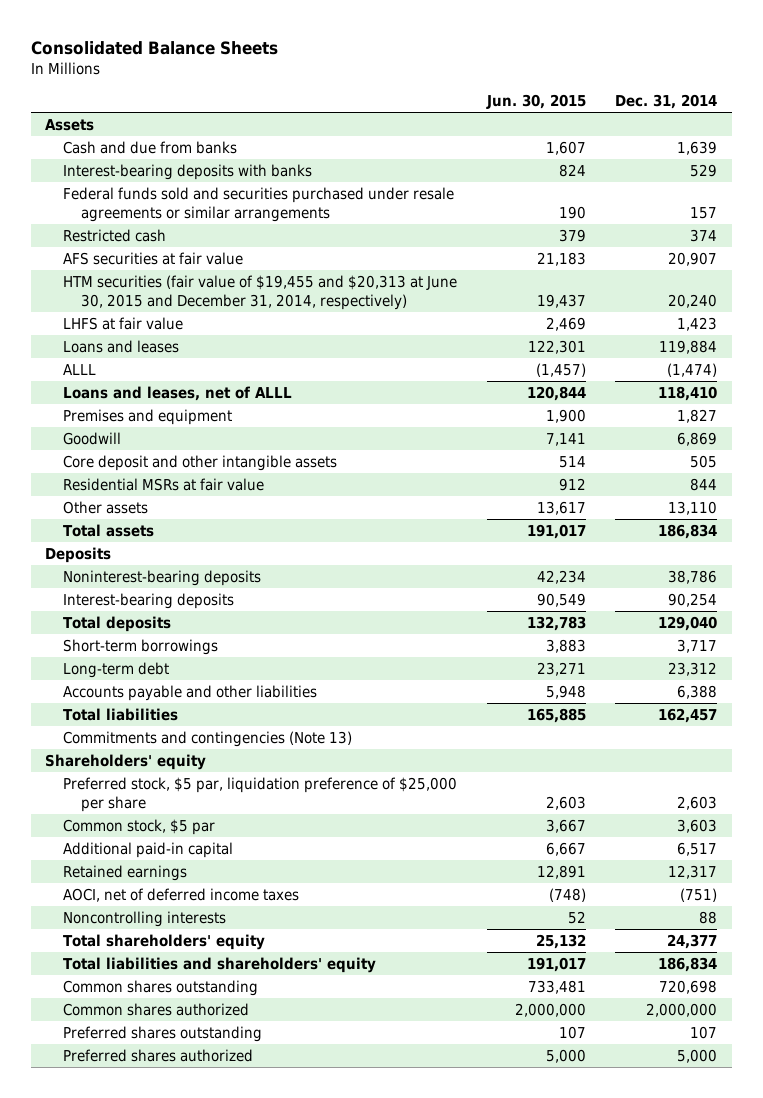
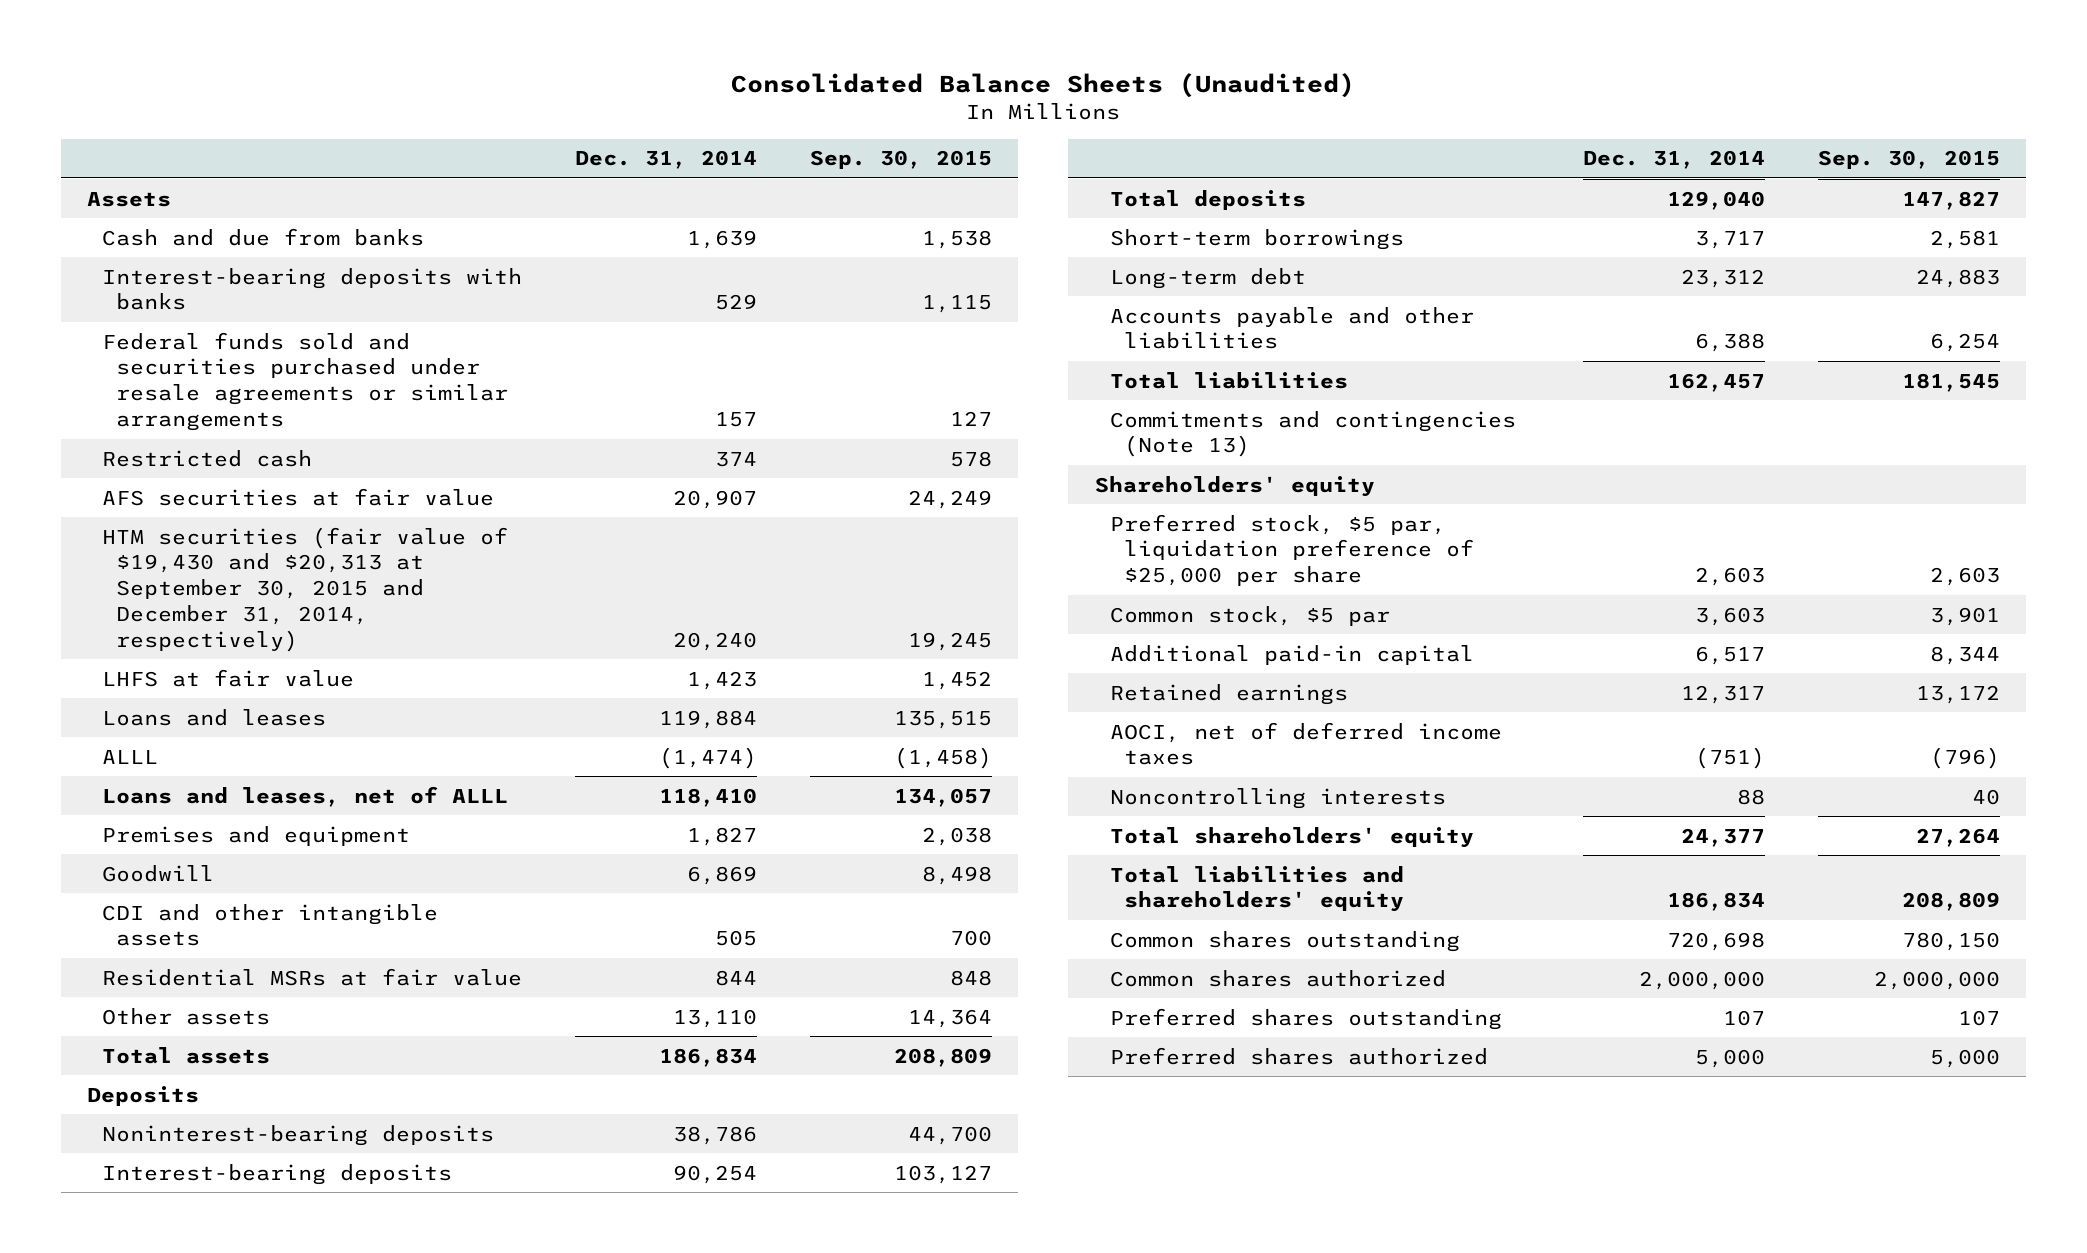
[30,40,278,55] Consolidated Balance Sheets -> [731,72,1356,98] Consolidated Balance Sheets (Unaudited)
[485,94,586,110] Jun. 30, 2015 -> none
none -> [809,150,992,170] Sep. 30, 2015
[63,275,458,311] HTM securities (fair value of $19,455 and $20,313 at June 30, 2015 and December 31, 2014, respectively) -> [101,526,508,652] HTM securities (fair value of $19,430 and $20,313 at September 30, 2015 and December 31, 2014, respectively)
[63,455,338,472] Core deposit and other intangible assets -> [101,903,438,947] CDI and other intangible assets

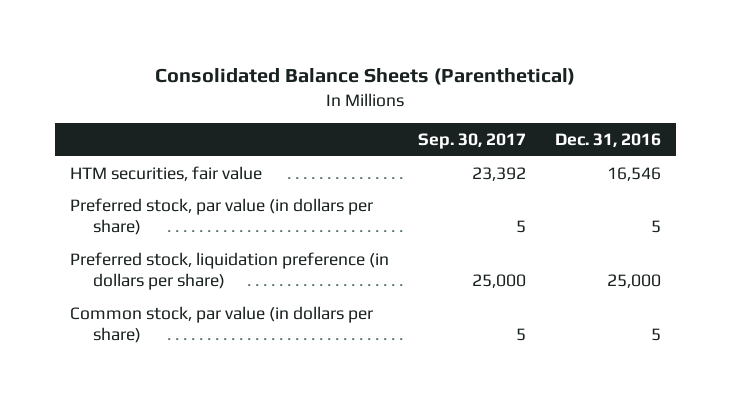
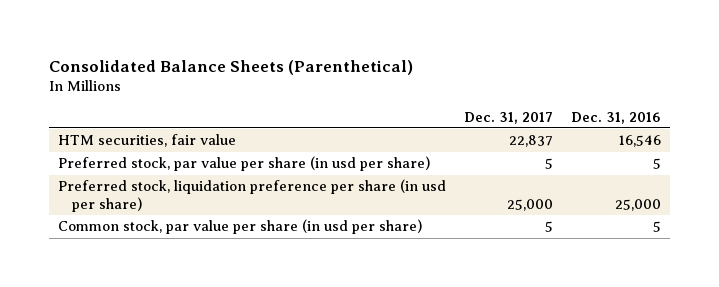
[417,133,526,150] Sep. 30, 2017 -> none
none -> [464,111,554,124] Dec. 31, 2017
[69,197,373,236] Preferred stock, par value (in dollars per share) -> [58,156,431,172] Preferred stock, par value per share (in usd per share)
[69,251,389,291] Preferred stock, liquidation preference (in dollars per share) -> [58,179,447,212] Preferred stock, liquidation preference per share (in usd per share)
[69,305,373,344] Common stock, par value (in dollars per share) -> [58,219,423,235] Common stock, par value per share (in usd per share)

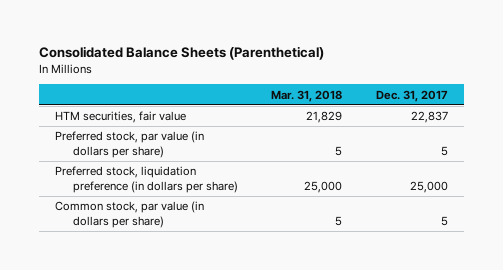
[571,111,662,124] Dec. 31, 2016 -> none
none -> [271,89,343,102] Mar. 31, 2018
[58,156,431,172] Preferred stock, par value per share (in usd per share) -> [55,131,205,158] Preferred stock, par value (in dollars per share)
[58,179,447,212] Preferred stock, liquidation preference per share (in usd per share) -> [55,166,239,193] Preferred stock, liquidation preference (in dollars per share)
[58,219,423,235] Common stock, par value per share (in usd per share) -> [55,201,205,228] Common stock, par value (in dollars per share)

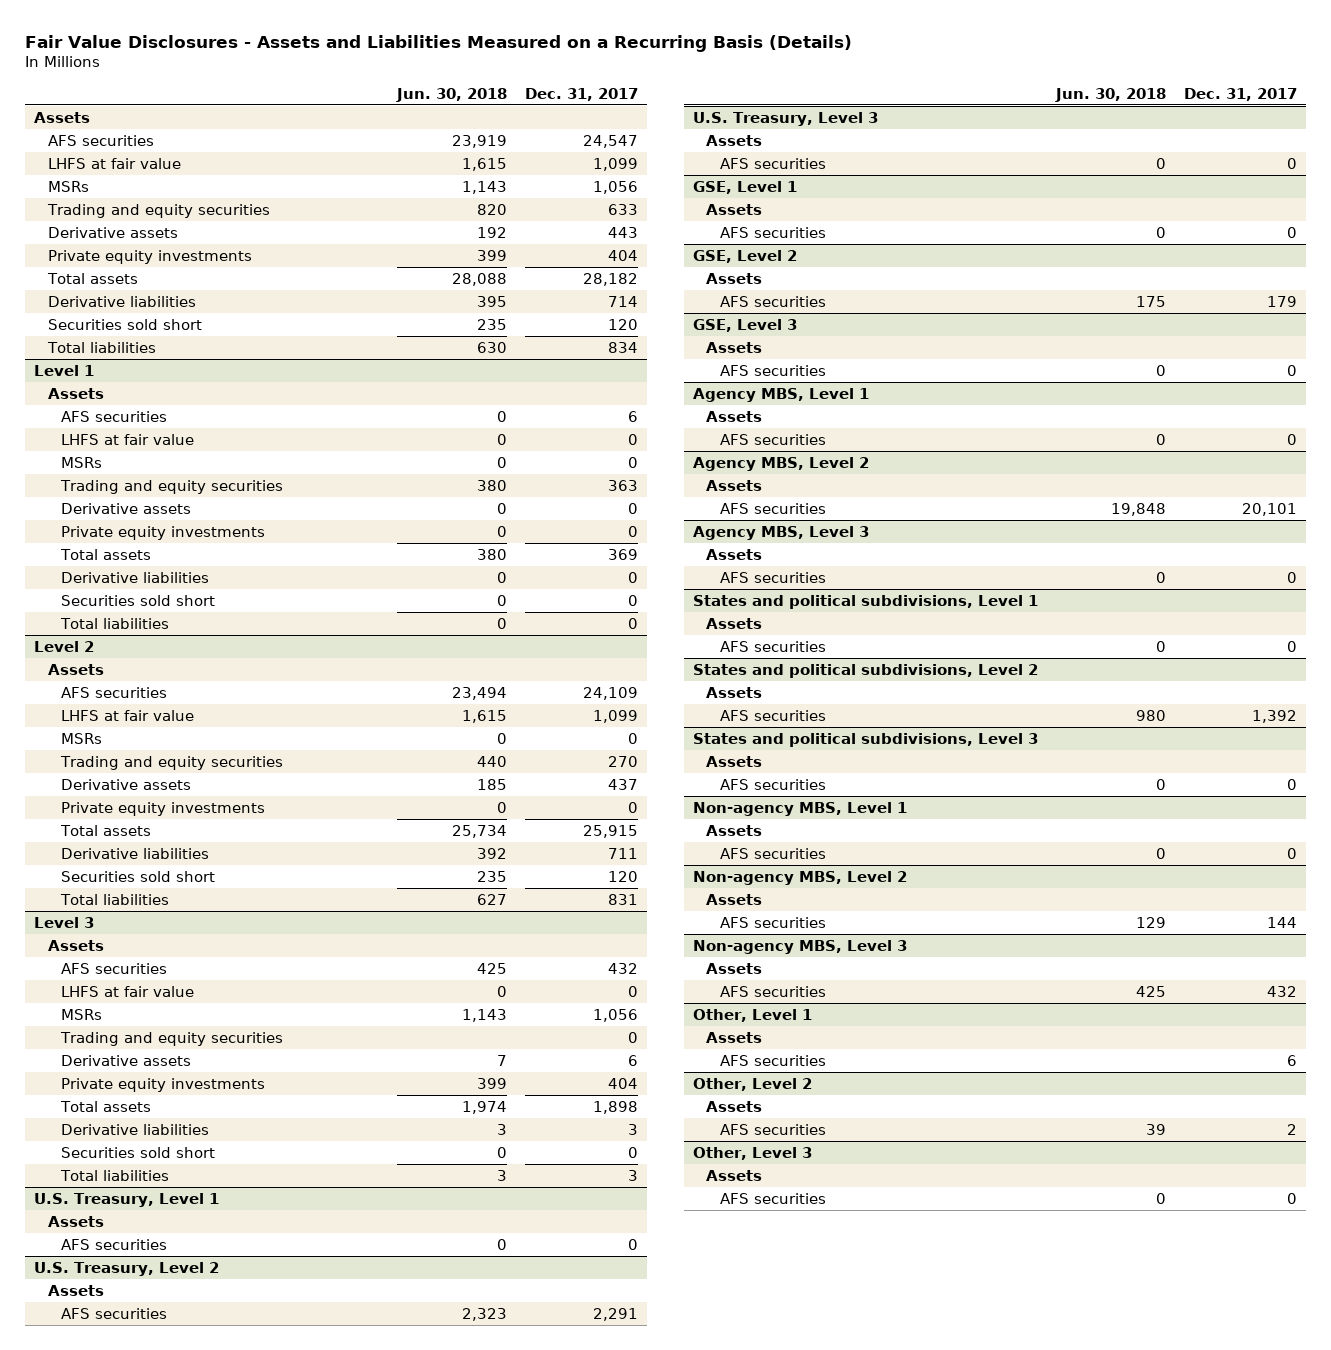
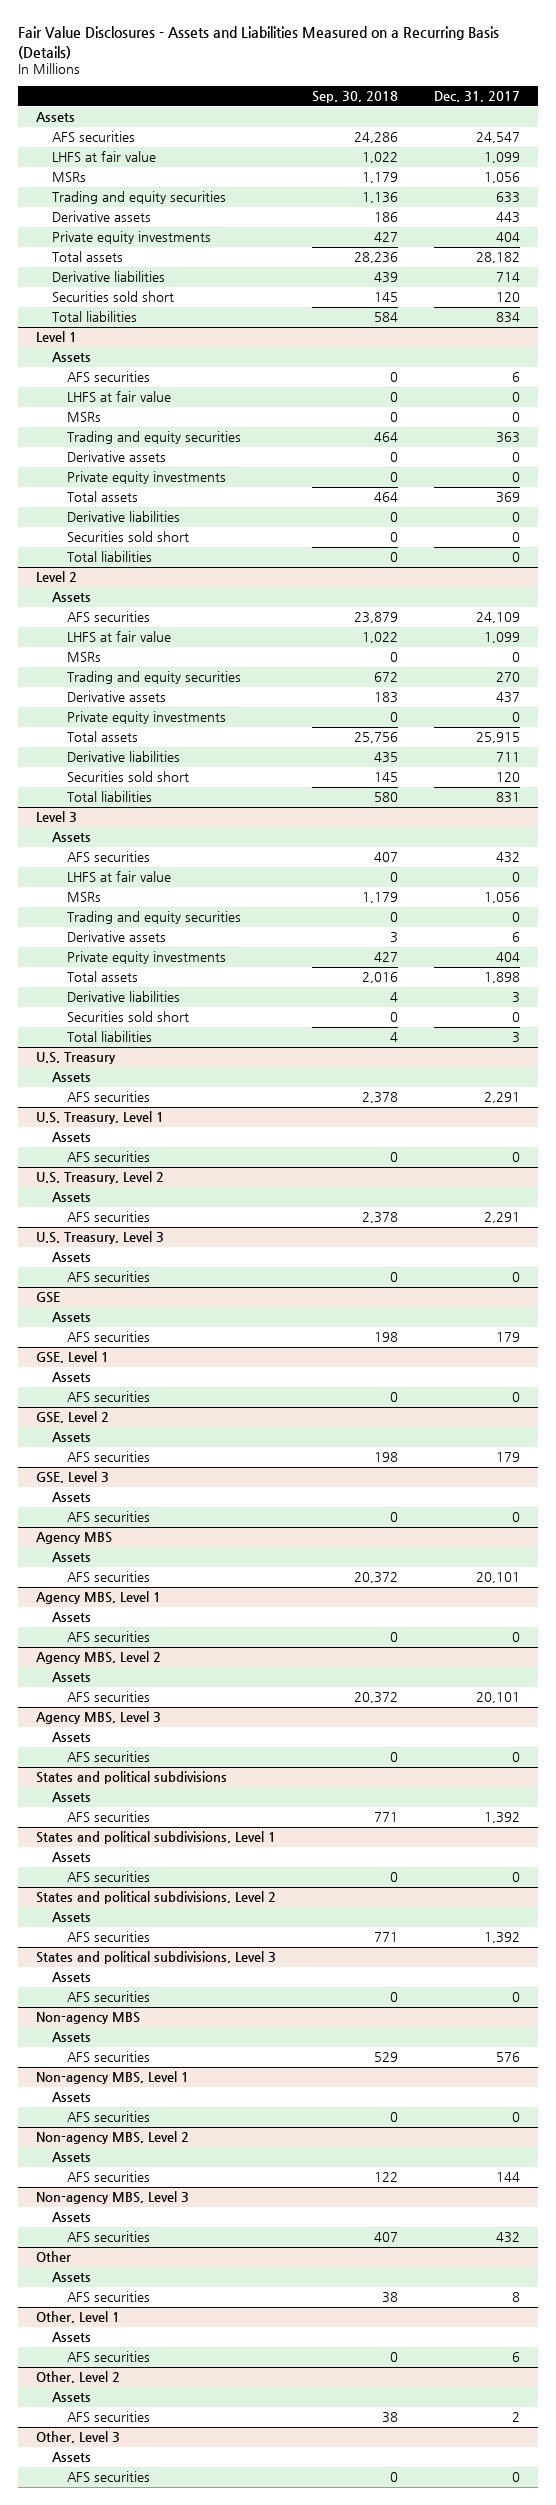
[396,87,508,102] Jun. 30, 2018 -> none
none -> [311,90,398,103] Sep. 30, 2018
none -> [36,1052,117,1065] U.S. Treasury
none -> [51,1072,91,1083] Assets
none -> [67,1091,151,1103] AFS securities
none -> [36,1292,61,1304] GSE
none -> [51,1312,91,1323] Assets
none -> [67,1331,151,1343] AFS securities
none -> [36,1532,113,1545] Agency MBS
none -> [51,1552,91,1563] Assets
none -> [67,1571,151,1583] AFS securities
none -> [36,1771,228,1785] States and political subdivisions
none -> [51,1792,91,1803] Assets
none -> [67,1811,151,1823] AFS securities
none -> [36,2012,141,2025] Non-agency MBS
none -> [51,2032,91,2043] Assets
none -> [67,2051,151,2063] AFS securities
none -> [36,2251,72,2263] Other
none -> [51,2272,91,2283] Assets
none -> [67,2291,151,2303] AFS securities

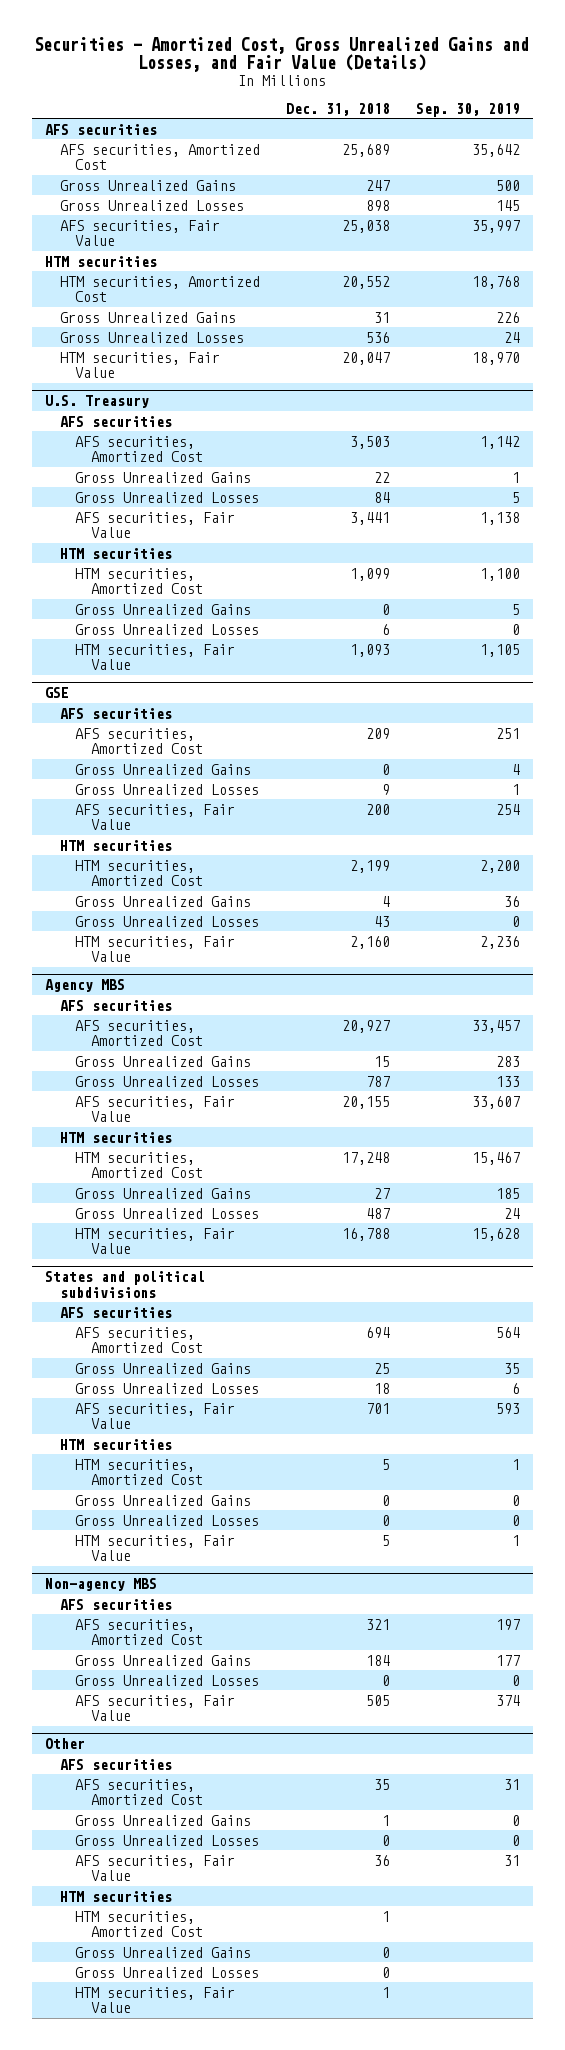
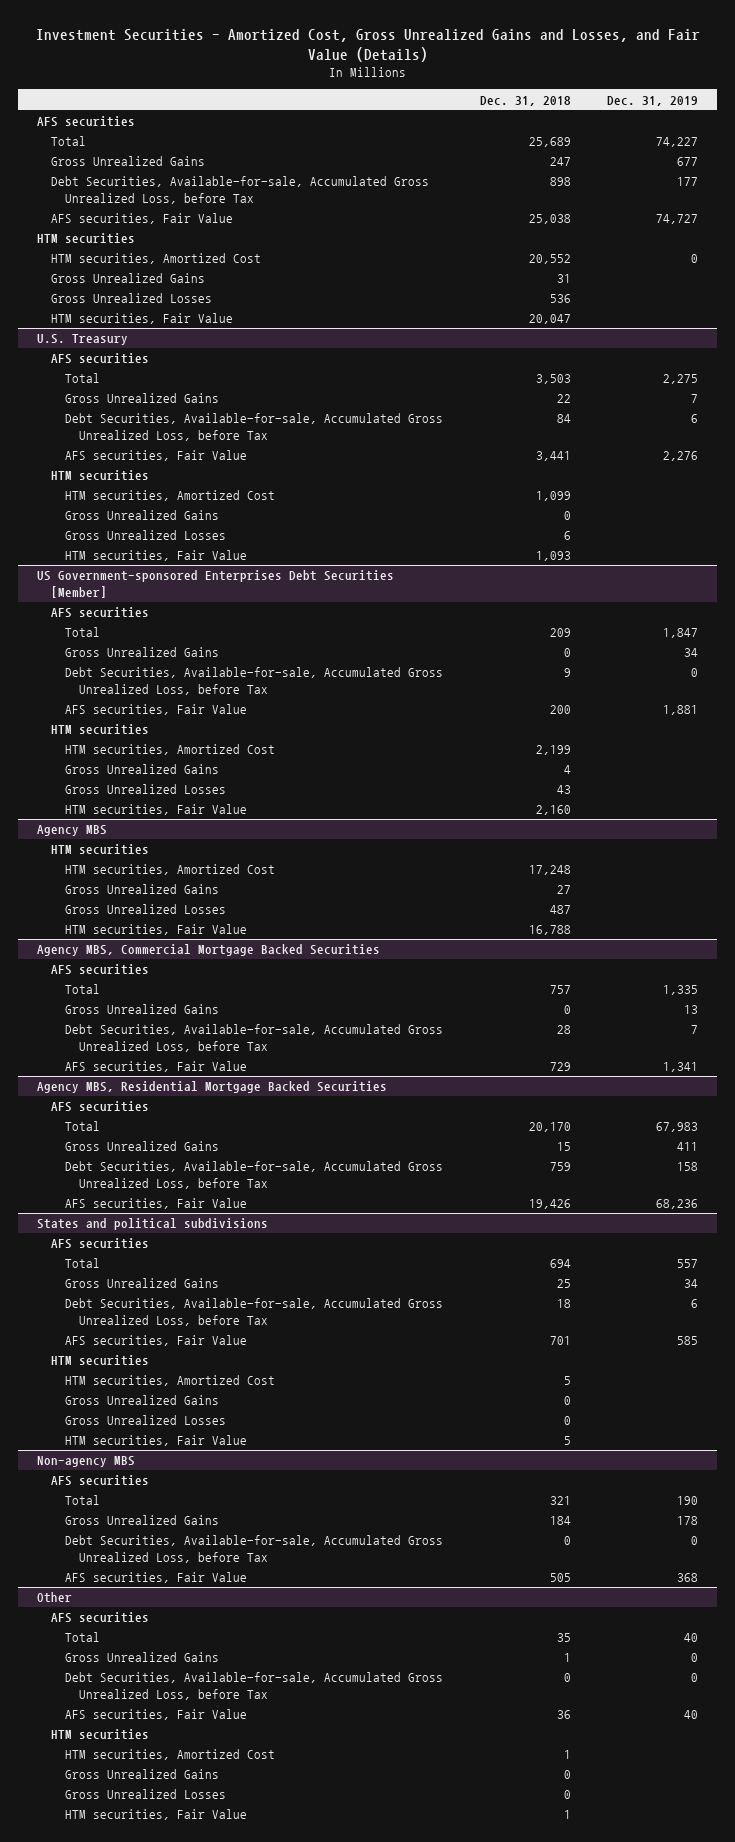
[34,36,530,73] Securities - Amortized Cost, Gross Unrealized Gains and Losses, and Fair Value (Details) -> [35,28,700,62] Investment Securities - Amortized Cost, Gross Unrealized Gains and Losses, and Fair Value (Details)
[415,102,520,117] Sep. 30, 2019 -> none
none -> [607,95,699,106] Dec. 31, 2019
[60,143,261,171] AFS securities, Amortized Cost -> [50,136,86,147] Total
[60,199,245,211] Gross Unrealized Losses -> [50,176,429,205] Debt Securities, Available-for-sale, Accumulated Gross Unrealized Loss, before Tax
[75,435,203,463] AFS securities, Amortized Cost -> [64,373,100,384] Total
[75,491,260,503] Gross Unrealized Losses -> [64,413,443,442] Debt Securities, Available-for-sale, Accumulated Gross Unrealized Loss, before Tax
[44,687,69,699] GSE -> [36,570,394,599] US Government-sponsored Enterprises Debt Securities [Member]
[75,727,203,755] AFS securities, Amortized Cost -> [64,627,100,638] Total
[75,783,260,795] Gross Unrealized Losses -> [64,667,443,696] Debt Securities, Available-for-sale, Accumulated Gross Unrealized Loss, before Tax
[60,999,173,1011] AFS securities -> none
[75,1019,203,1047] AFS securities, Amortized Cost -> none
[75,1055,252,1067] Gross Unrealized Gains -> none
[75,1075,260,1087] Gross Unrealized Losses -> none
[75,1095,236,1123] AFS securities, Fair Value -> none
none -> [36,944,380,957] Agency MBS, Commercial Mortgage Backed Securities
none -> [50,964,149,976] AFS securities
none -> [64,984,100,995] Total
none -> [64,1004,219,1015] Gross Unrealized Gains
none -> [64,1024,443,1053] Debt Securities, Available-for-sale, Accumulated Gross Unrealized Loss, before Tax
none -> [64,1061,247,1073] AFS securities, Fair Value
none -> [36,1081,387,1094] Agency MBS, Residential Mortgage Backed Securities
none -> [50,1101,149,1113] AFS securities
none -> [64,1121,100,1132] Total
none -> [64,1141,219,1152] Gross Unrealized Gains
none -> [64,1161,443,1190] Debt Securities, Available-for-sale, Accumulated Gross Unrealized Loss, before Tax
none -> [64,1198,247,1210] AFS securities, Fair Value
[75,1326,203,1354] AFS securities, Amortized Cost -> [64,1258,100,1269] Total
[75,1382,260,1394] Gross Unrealized Losses -> [64,1298,443,1327] Debt Securities, Available-for-sale, Accumulated Gross Unrealized Loss, before Tax
[75,1618,203,1646] AFS securities, Amortized Cost -> [64,1495,100,1506] Total
[75,1674,260,1686] Gross Unrealized Losses -> [64,1535,443,1564] Debt Securities, Available-for-sale, Accumulated Gross Unrealized Loss, before Tax
[75,1778,203,1806] AFS securities, Amortized Cost -> [64,1632,100,1643] Total
[75,1834,260,1846] Gross Unrealized Losses -> [64,1672,443,1701] Debt Securities, Available-for-sale, Accumulated Gross Unrealized Loss, before Tax

